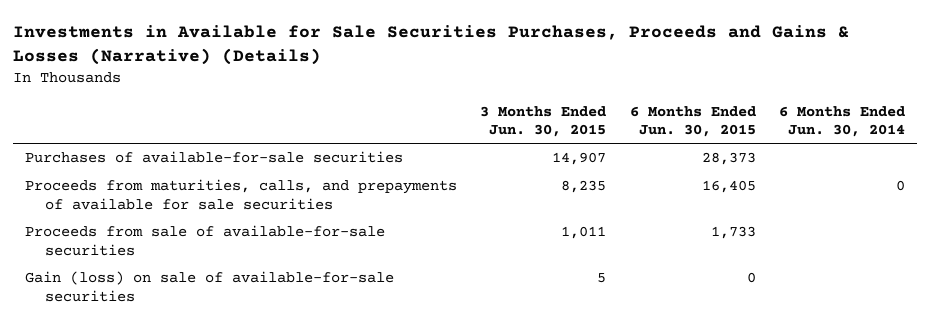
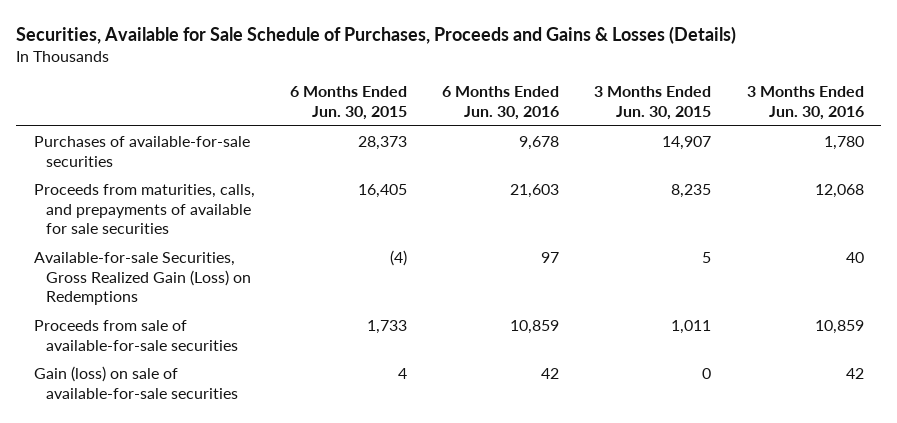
[12,24,849,65] Investments in Available for Sale Securities Purchases, Proceeds and Gains & Losses (Narrative) (Details) -> [16,25,737,44] Securities, Available for Sale Schedule of Purchases, Proceeds and Gains & Losses (Details)
[779,105,906,138] 6 Months Ended Jun. 30, 2014 -> none
none -> [442,86,560,121] 6 Months Ended Jun. 30, 2016
none -> [746,86,864,121] 3 Months Ended Jun. 30, 2016
none -> [33,252,251,306] Available-for-sale Securities, Gross Realized Gain (Loss) on Redemptions
[597,273,607,284] 5 -> [702,368,712,380] 0
[746,272,756,284] 0 -> [398,368,408,380] 4

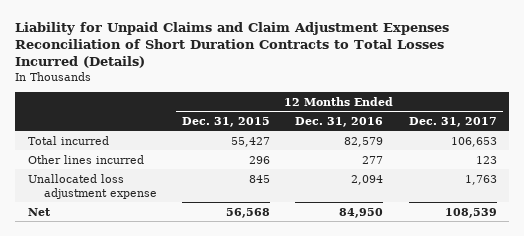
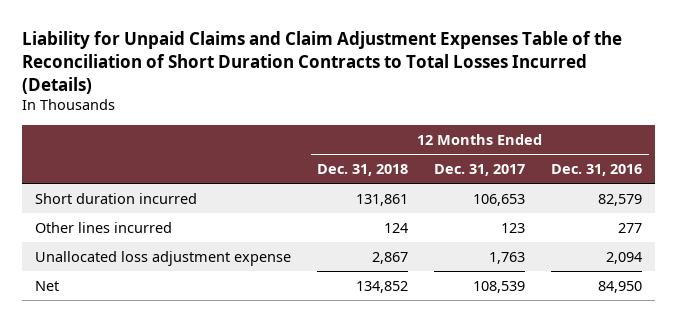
[14,22,449,69] Liability for Unpaid Claims and Claim Adjustment Expenses Reconciliation of Short Duration Contracts to Total Losses Incurred (Details) -> [22,30,623,94] Liability for Unpaid Claims and Claim Adjustment Expenses Table of the Reconciliation of Short Duration Contracts to Total Losses Incurred (Details)
[182,117,271,128] Dec. 31, 2015 -> none
none -> [317,163,409,176] Dec. 31, 2018
[27,135,109,145] Total incurred -> [35,192,198,204] Short duration incurred

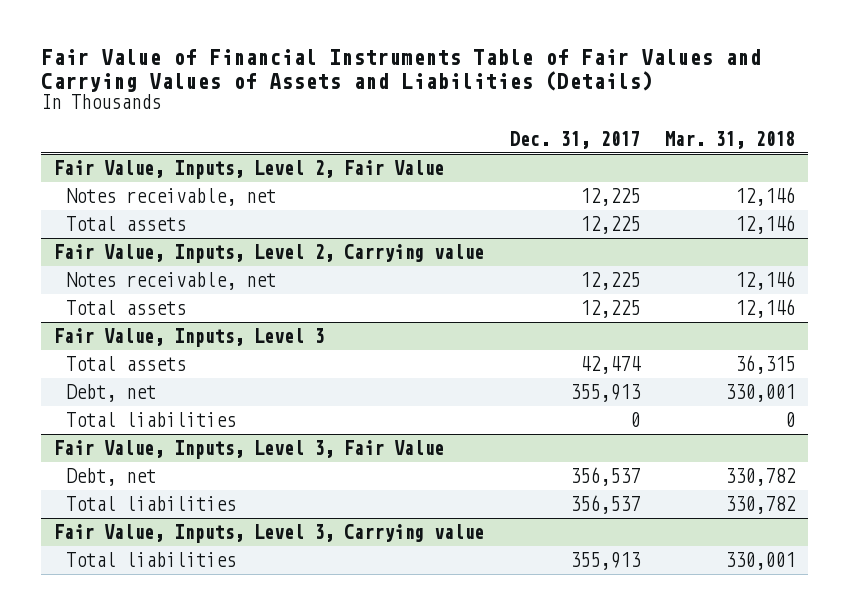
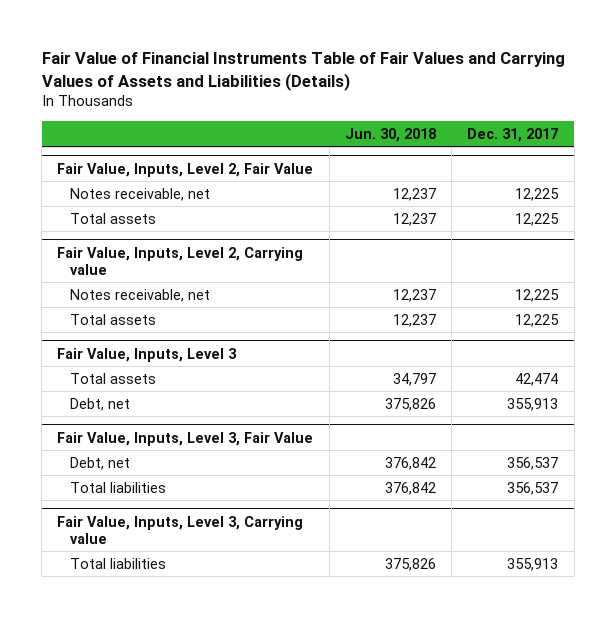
[665,130,796,149] Mar. 31, 2018 -> none
none -> [344,127,436,142] Jun. 30, 2018
[66,412,237,428] Total liabilities -> none

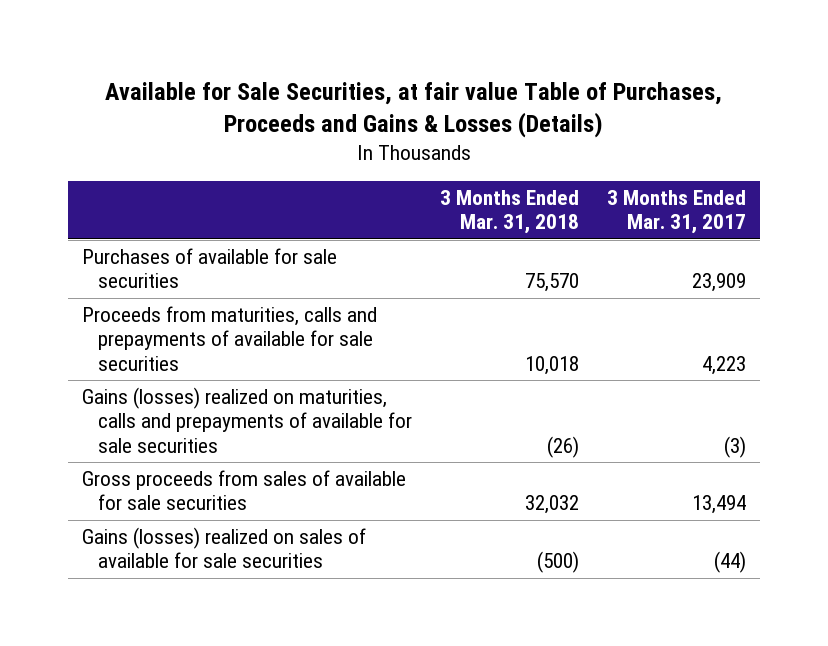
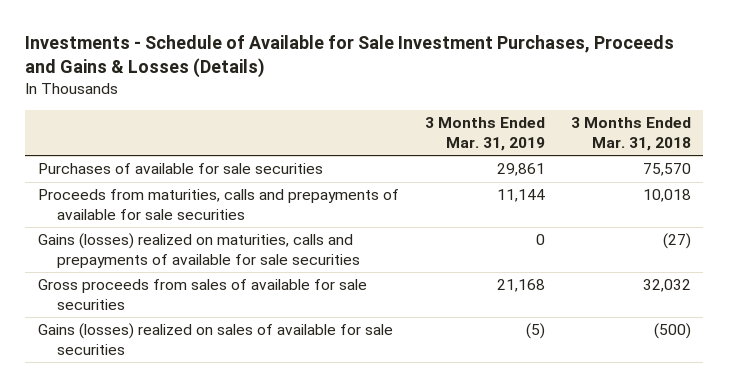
[104,81,722,139] Available for Sale Securities, at fair value Table of Purchases, Proceeds and Gains & Losses (Details) -> [25,35,675,79] Investments - Schedule of Available for Sale Investment Purchases, Proceeds and Gains & Losses (Details)
[607,189,747,235] 3 Months Ended Mar. 31, 2017 -> none
none -> [424,117,545,151] 3 Months Ended Mar. 31, 2019
[546,435,579,458] (26) -> [662,233,691,250] (27)

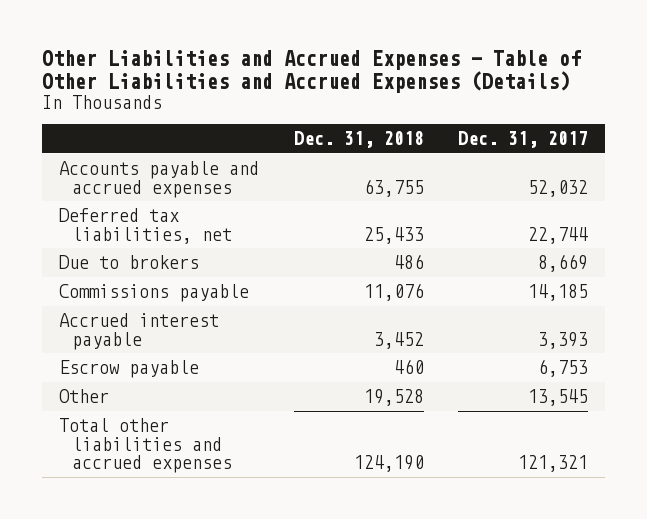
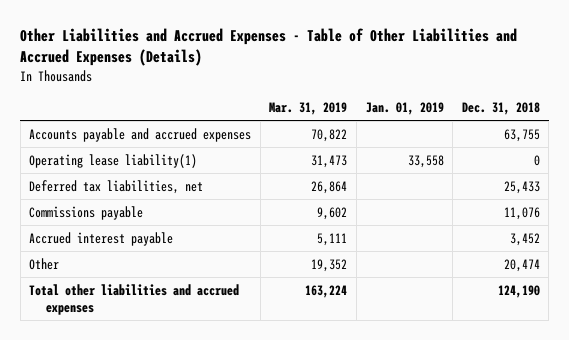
[457,131,588,149] Dec. 31, 2017 -> none
none -> [269,101,348,115] Mar. 31, 2019
none -> [365,101,444,115] Jan. 01, 2019
none -> [29,153,198,168] Operating lease liability(1)
[59,255,200,270] Due to brokers -> none
[59,360,200,379] Escrow payable -> none
[363,389,424,407] 19,528 -> [503,258,540,272] 20,474

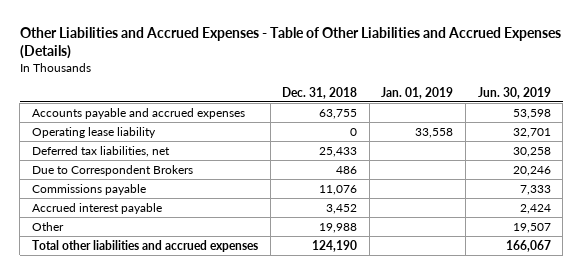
[269,101,348,115] Mar. 31, 2019 -> none
none -> [477,86,551,99] Jun. 30, 2019
[29,153,198,168] Operating lease liability(1) -> [32,126,157,138] Operating lease liability
none -> [32,164,194,176] Due to Correspondent Brokers
[503,258,540,272] 20,474 -> [319,222,358,233] 19,988

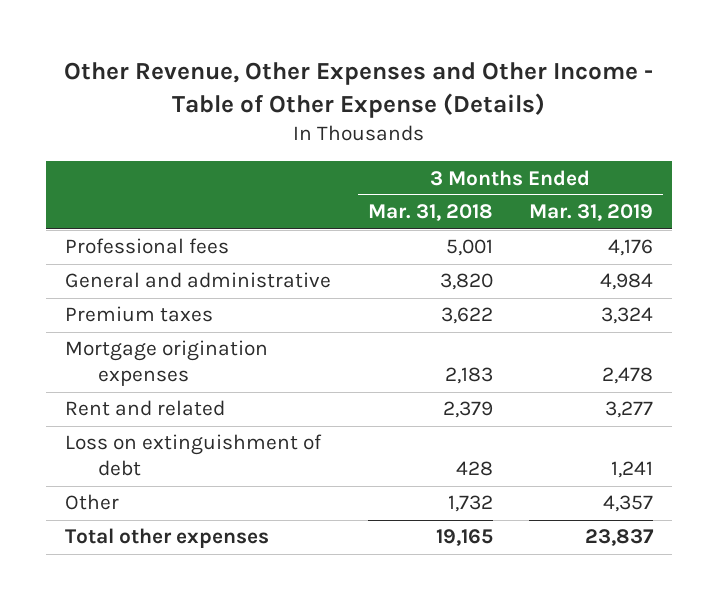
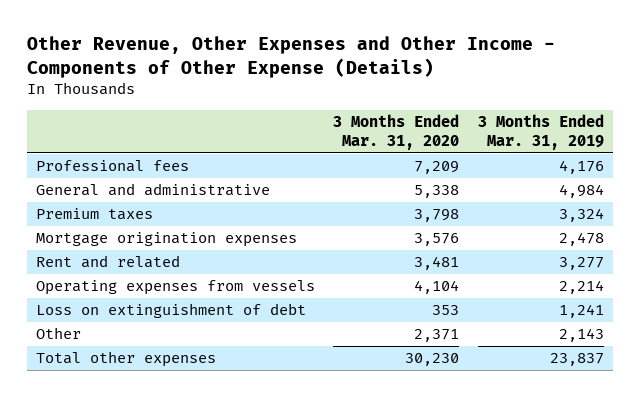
[64,61,654,118] Other Revenue, Other Expenses and Other Income - Table of Other Expense (Details) -> [26,36,555,78] Other Revenue, Other Expenses and Other Income - Components of Other Expense (Details)
[367,204,493,222] Mar. 31, 2018 -> none
none -> [333,114,460,151] 3 Months Ended Mar. 31, 2020
none -> [35,280,315,296] Operating expenses from vessels
[603,495,654,513] 4,357 -> [558,328,604,343] 2,143

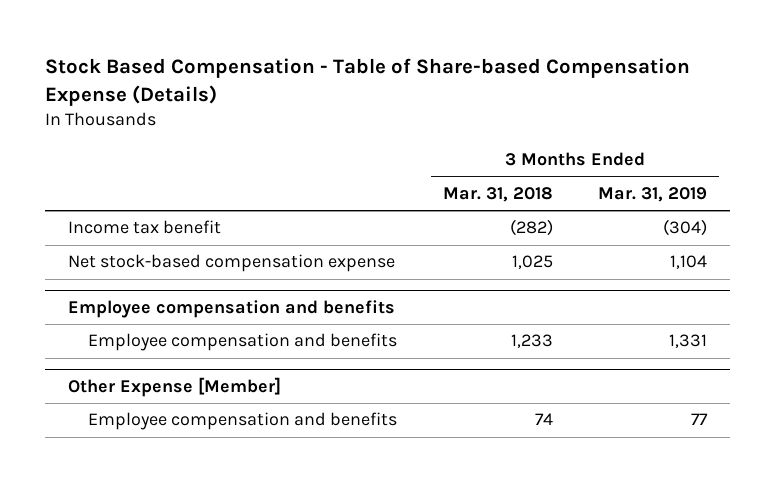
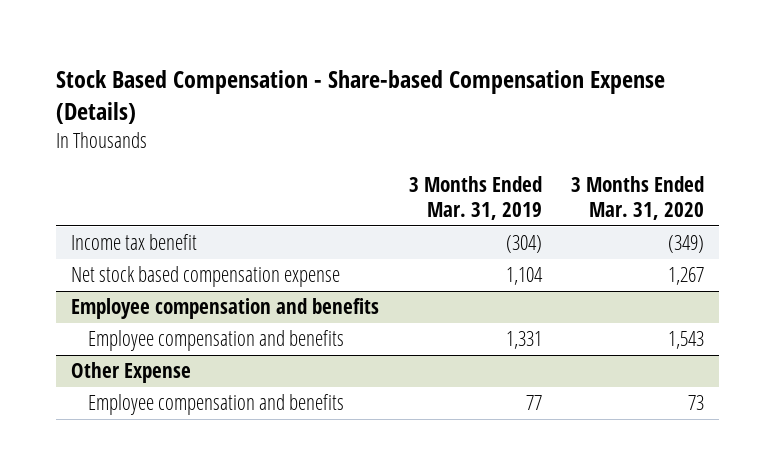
[45,57,691,106] Stock Based Compensation - Table of Share-based Compensation Expense (Details) -> [56,70,666,125] Stock Based Compensation - Share-based Compensation Expense (Details)
[442,186,553,202] Mar. 31, 2018 -> none
none -> [571,175,705,221] 3 Months Ended Mar. 31, 2020
[67,254,395,273] Net stock-based compensation expense -> [71,266,341,288] Net stock based compensation expense
[67,376,281,397] Other Expense [Member] -> [71,362,192,384] Other Expense

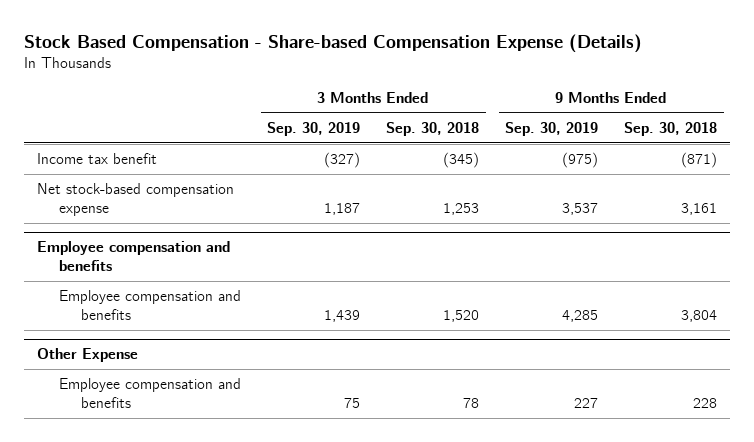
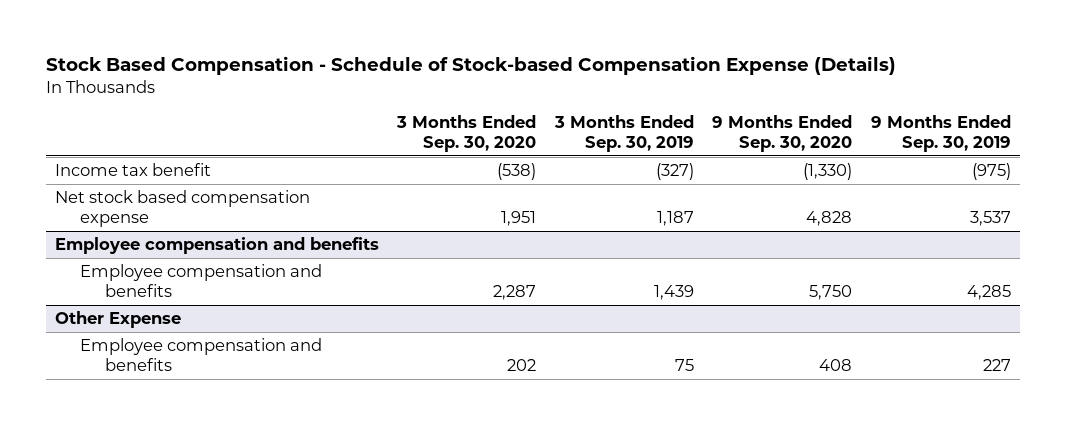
[24,33,643,53] Stock Based Compensation - Share-based Compensation Expense (Details) -> [45,55,896,75] Stock Based Compensation - Schedule of Stock-based Compensation Expense (Details)
[386,122,480,137] Sep. 30, 2018 -> none
[624,122,718,137] Sep. 30, 2018 -> none
none -> [396,115,537,153] 3 Months Ended Sep. 30, 2020
none -> [712,115,853,153] 9 Months Ended Sep. 30, 2020
[37,183,235,216] Net stock-based compensation expense -> [54,190,310,227] Net stock based compensation expense

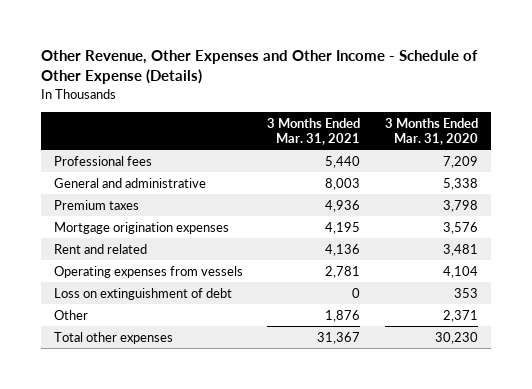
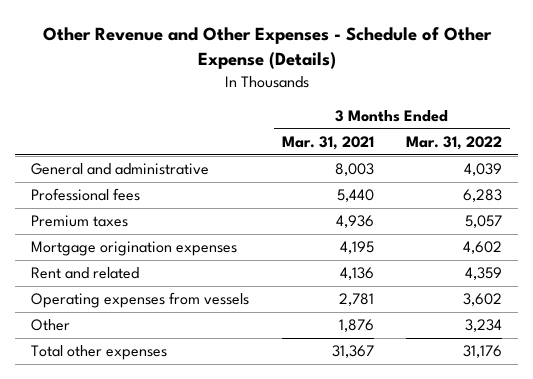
[41,50,479,85] Other Revenue, Other Expenses and Other Income - Schedule of Other Expense (Details) -> [42,27,492,70] Other Revenue and Other Expenses - Schedule of Other Expense (Details)
[385,117,479,145] 3 Months Ended Mar. 31, 2020 -> none
none -> [406,136,503,151] Mar. 31, 2022
[53,155,152,166] Professional fees -> [31,188,141,202] Professional fees
[53,287,232,300] Loss on extinguishment of debt -> none

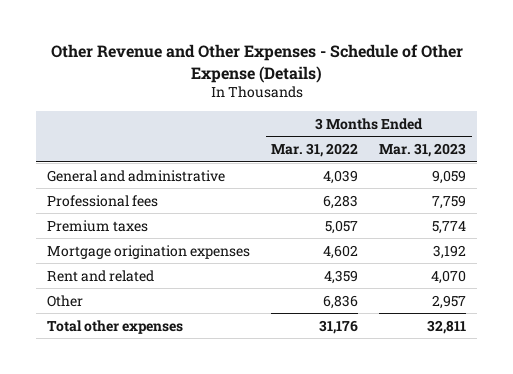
[281,136,374,151] Mar. 31, 2021 -> none
none -> [379,143,467,158] Mar. 31, 2023
[31,292,250,309] Operating expenses from vessels -> none
[465,319,503,333] 3,234 -> [323,294,359,309] 6,836

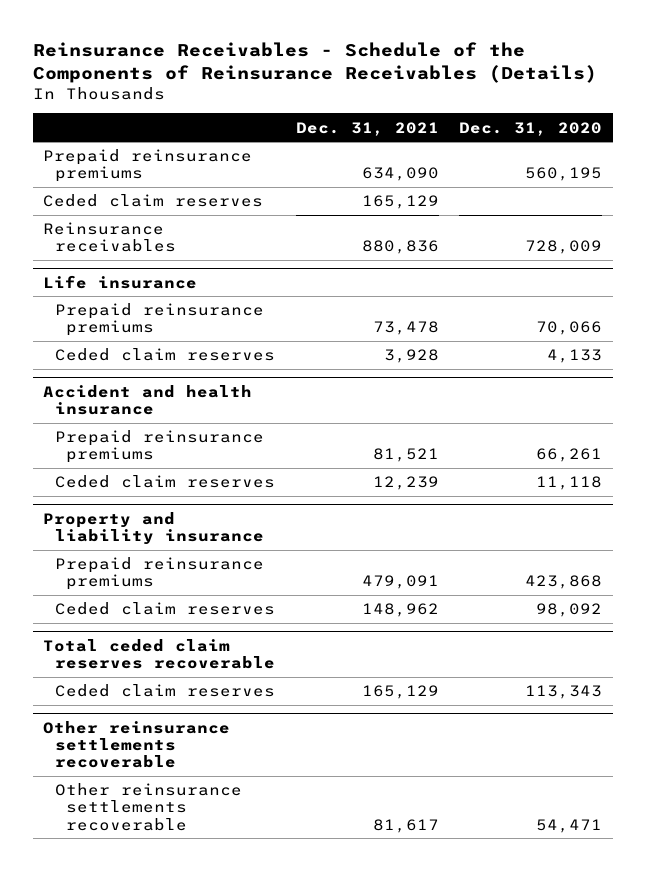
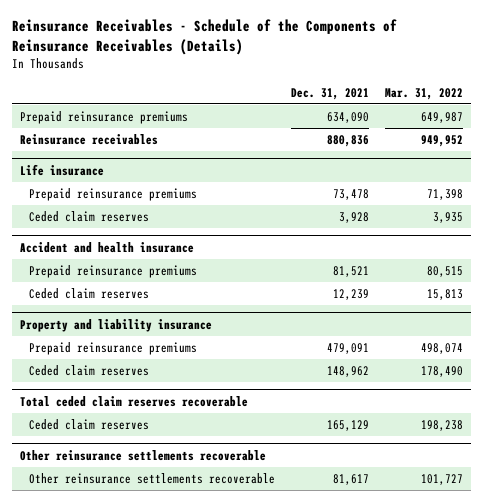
[459,121,603,136] Dec. 31, 2020 -> none
none -> [385,87,464,100] Mar. 31, 2022
[43,194,264,208] Ceded claim reserves -> none

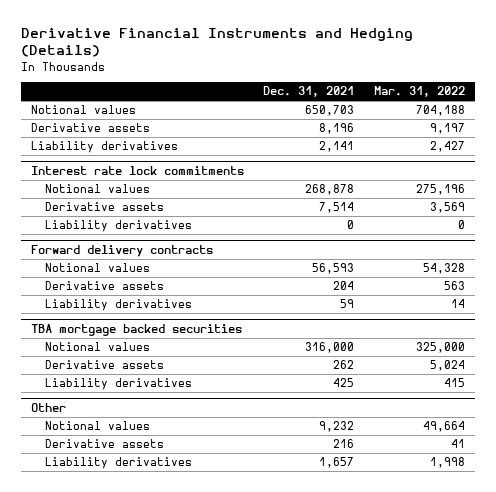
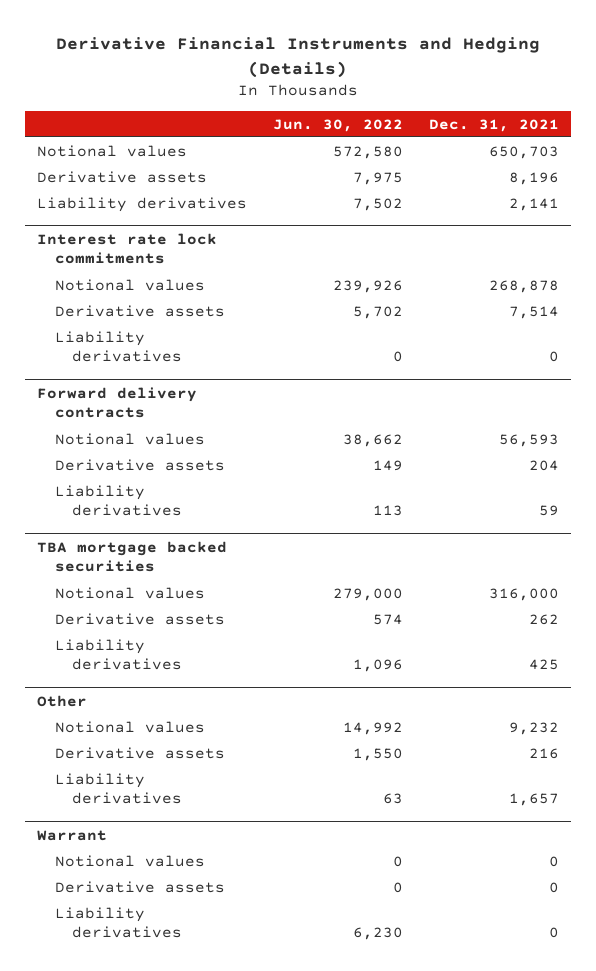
[374,86,466,98] Mar. 31, 2022 -> none
none -> [272,118,403,132] Jun. 30, 2022
none -> [37,829,108,841] Warrant
none -> [54,854,205,867] Notional values
none -> [54,880,225,893] Derivative assets
none -> [54,906,183,939] Liability derivatives

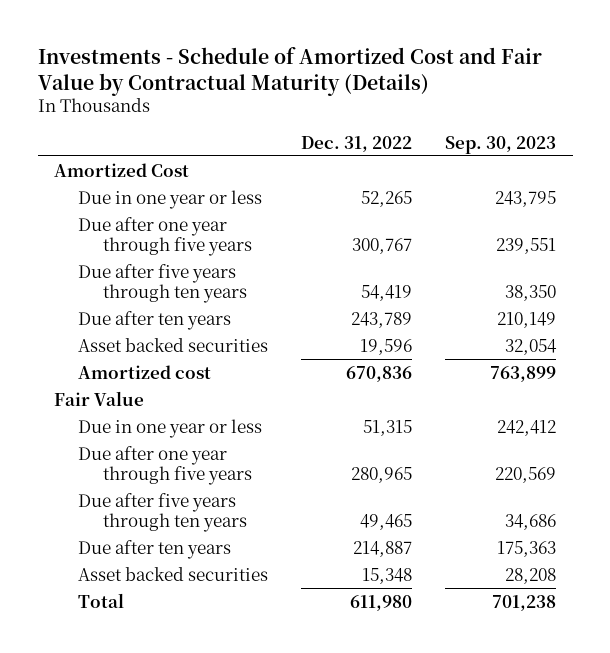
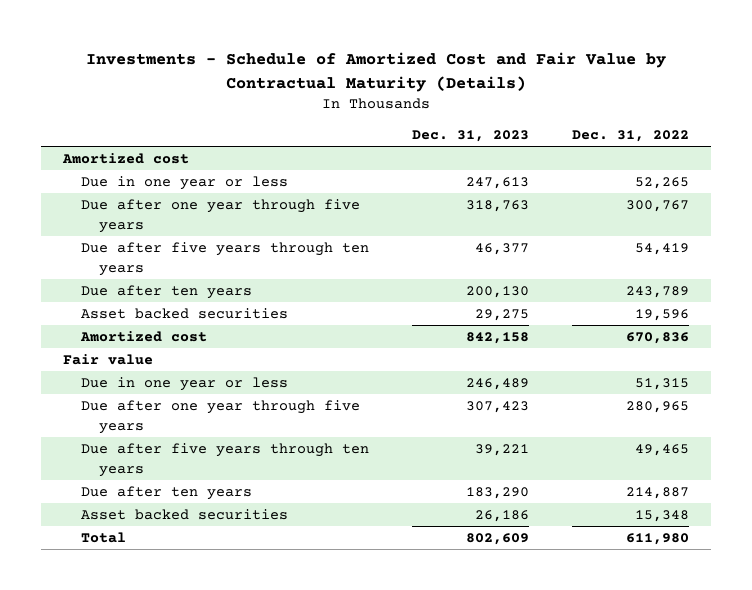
[445,135,557,154] Sep. 30, 2023 -> none
none -> [412,129,530,142] Dec. 31, 2023
[54,162,190,177] Amortized Cost -> [61,153,189,165] Amortized cost
[54,390,145,406] Fair Value -> [62,354,153,366] Fair value

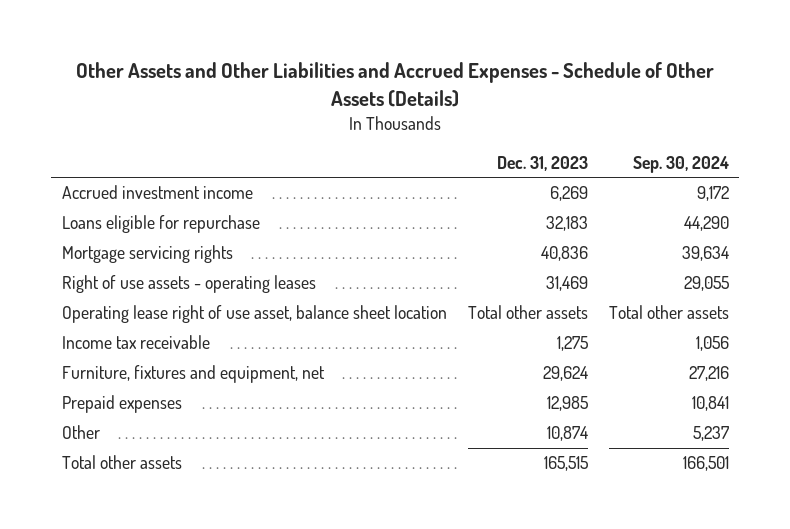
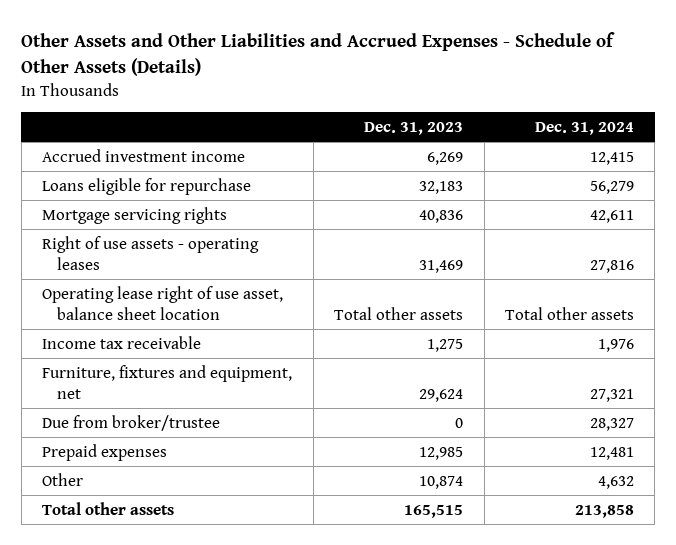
[632,155,729,173] Sep. 30, 2024 -> none
none -> [534,121,634,135] Dec. 31, 2024
none -> [42,414,221,431] Due from broker/trustee

